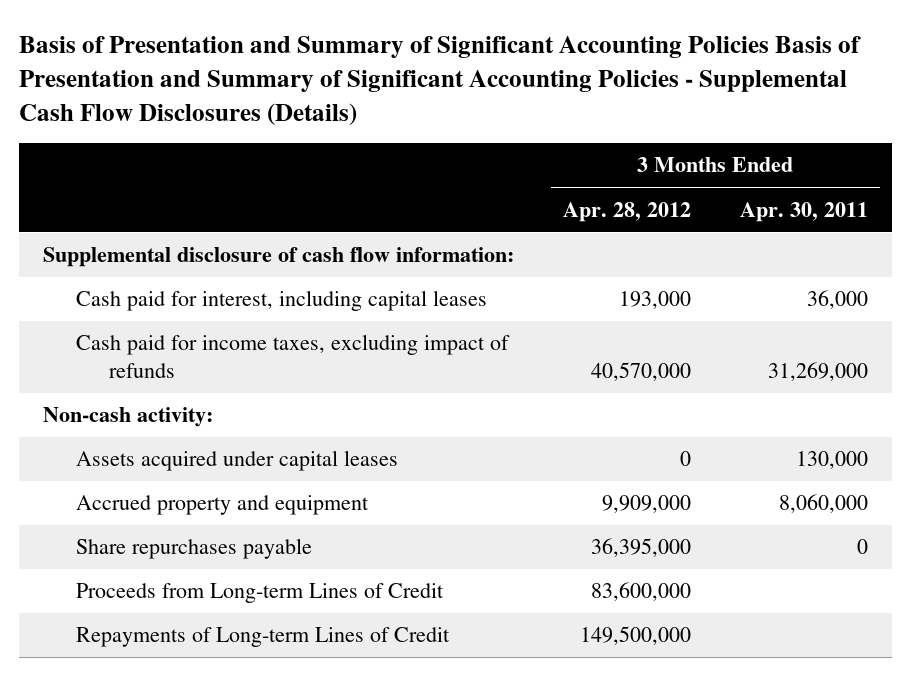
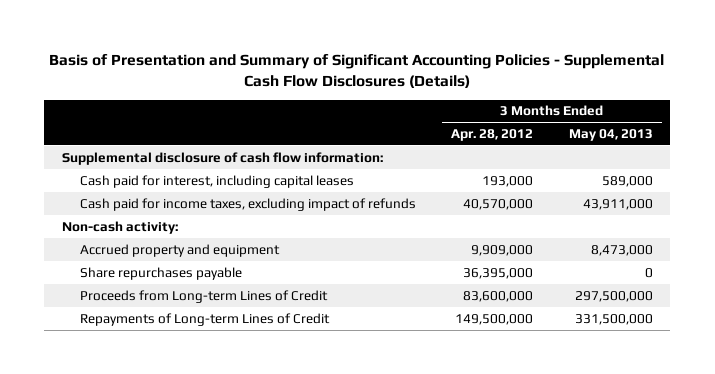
[18,35,861,126] Basis of Presentation and Summary of Significant Accounting Policies Basis of Presentation and Summary of Significant Accounting Policies - Supplemental Cash Flow Disclosures (Details) -> [49,54,665,89] Basis of Presentation and Summary of Significant Accounting Policies - Supplemental Cash Flow Disclosures (Details)
[739,201,868,222] Apr. 30, 2011 -> none
none -> [568,128,653,141] May 04, 2013
[76,450,399,472] Assets acquired under capital leases -> none

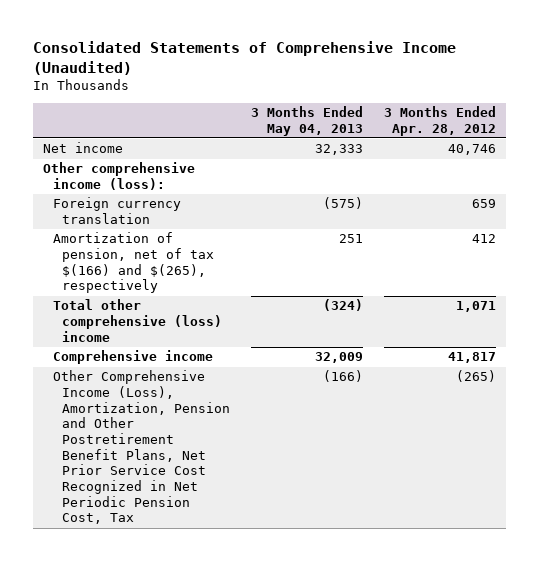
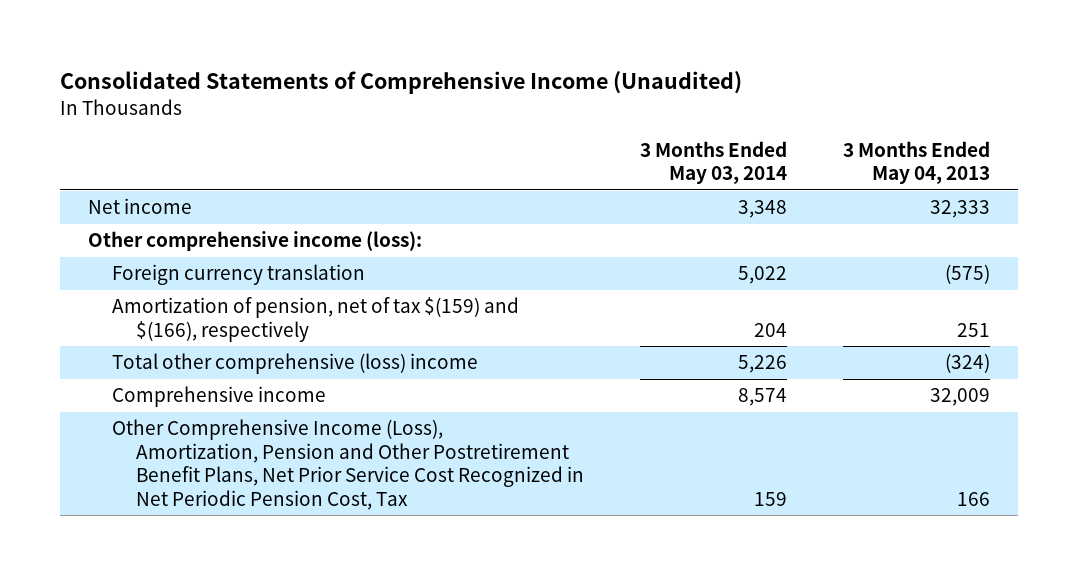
[383,105,496,136] 3 Months Ended Apr. 28, 2012 -> none
none -> [639,140,787,185] 3 Months Ended May 03, 2014
[52,232,214,294] Amortization of pension, net of tax $(166) and $(265), respectively -> [111,297,519,342] Amortization of pension, net of tax $(159) and $(166), respectively
[322,370,363,383] (166) -> [956,491,990,506] 166

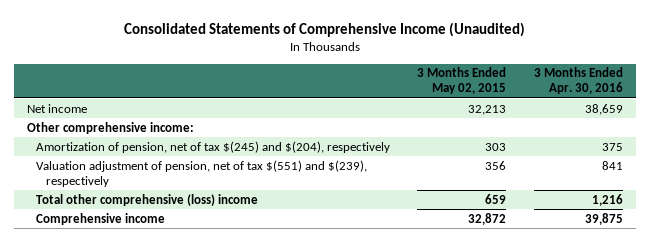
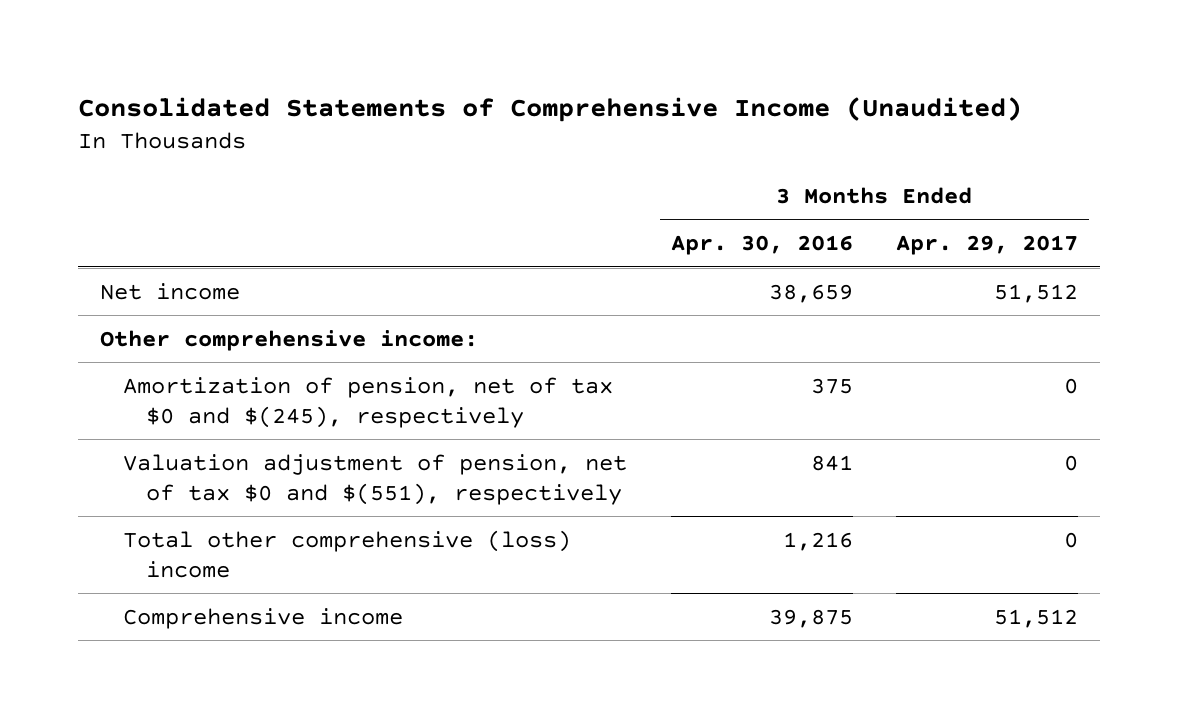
[417,67,507,95] 3 Months Ended May 02, 2015 -> none
none -> [896,235,1079,256] Apr. 29, 2017
[36,140,391,153] Amortization of pension, net of tax $(245) and $(204), respectively -> [123,376,614,428] Amortization of pension, net of tax $0 and $(245), respectively
[36,159,368,187] Valuation adjustment of pension, net of tax $(551) and $(239), respectively -> [123,453,628,505] Valuation adjustment of pension, net of tax $0 and $(551), respectively

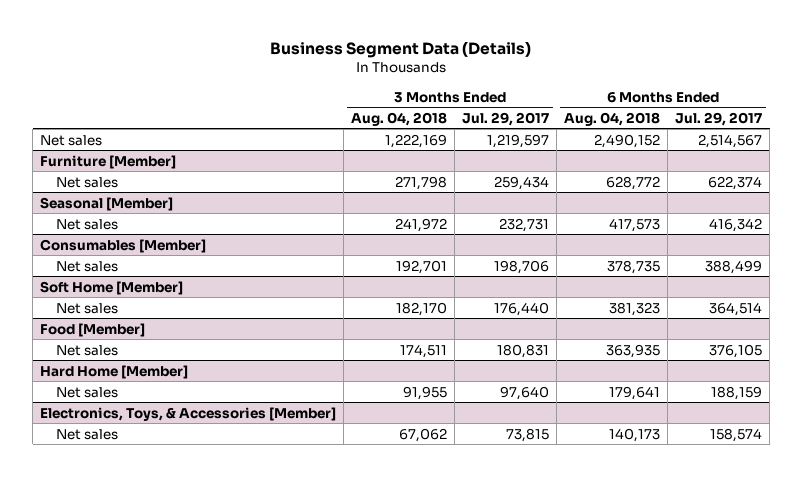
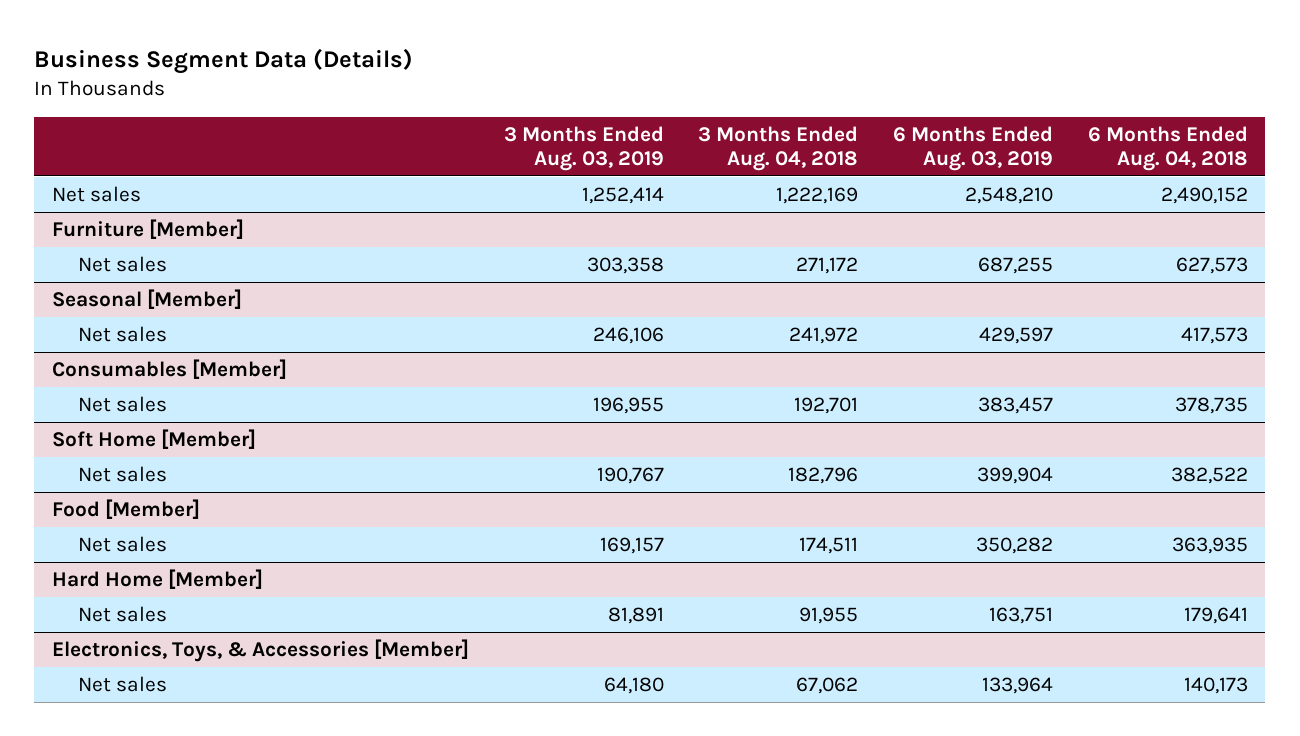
[462,111,550,126] Jul. 29, 2017 -> none
[675,111,763,126] Jul. 29, 2017 -> none
none -> [503,125,664,171] 3 Months Ended Aug. 03, 2019
none -> [893,125,1054,171] 6 Months Ended Aug. 03, 2019
[395,175,448,190] 271,798 -> [796,257,859,275] 271,172
[606,175,661,190] 628,772 -> [1176,257,1249,275] 627,573
[396,301,448,316] 182,170 -> [788,467,859,485] 182,796
[609,301,661,316] 381,323 -> [1171,467,1249,485] 382,522

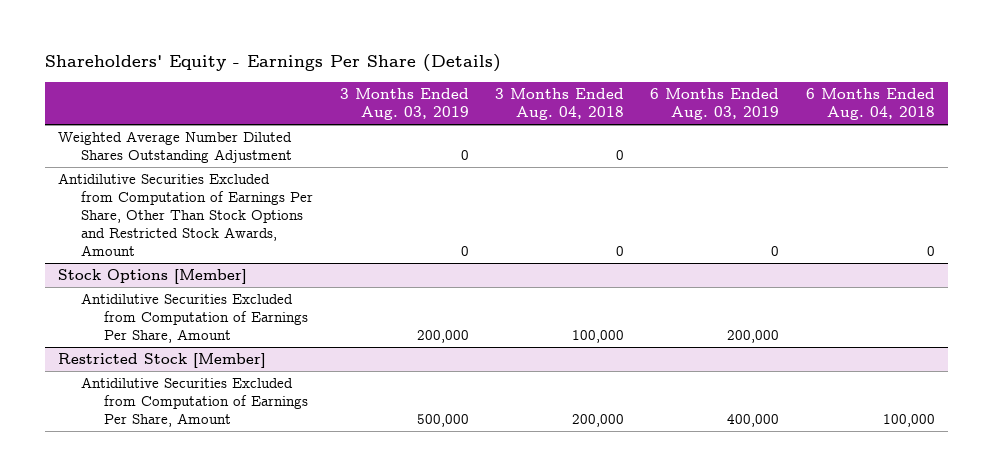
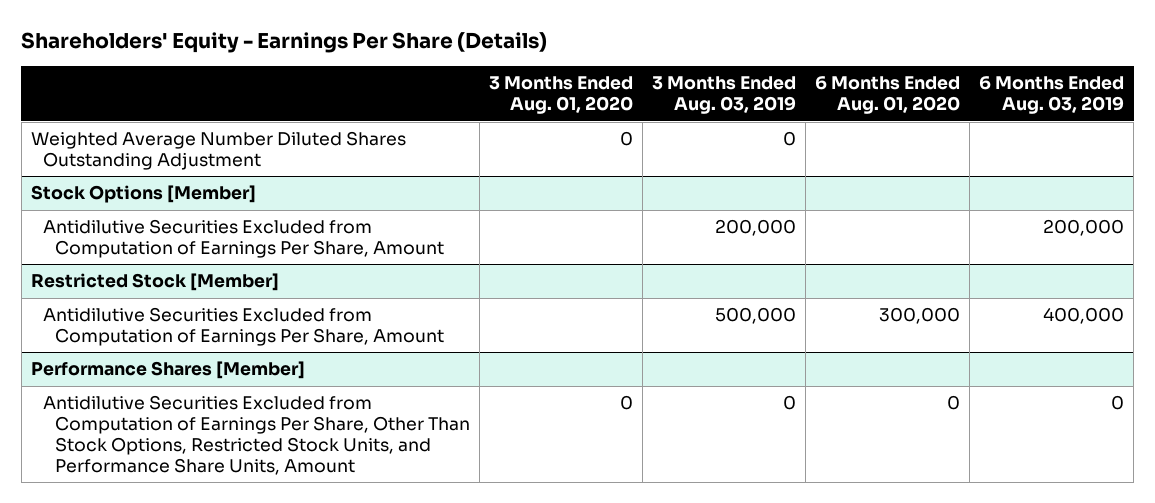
[494,88,624,121] 3 Months Ended Aug. 04, 2018 -> none
[805,88,935,121] 6 Months Ended Aug. 04, 2018 -> none
none -> [489,76,634,115] 3 Months Ended Aug. 01, 2020
none -> [815,76,961,115] 6 Months Ended Aug. 01, 2020
[57,173,314,256] Antidilutive Securities Excluded from Computation of Earnings Per Share, Other Than Stock Options and Restricted Stock Awards, Amount -> none
none -> [30,361,305,380] Performance Shares [Member]
none -> [42,395,471,475] Antidilutive Securities Excluded from Computation of Earnings Per Share, Other Than Stock Options, Restricted Stock Units, and Performance Share Units, Amount

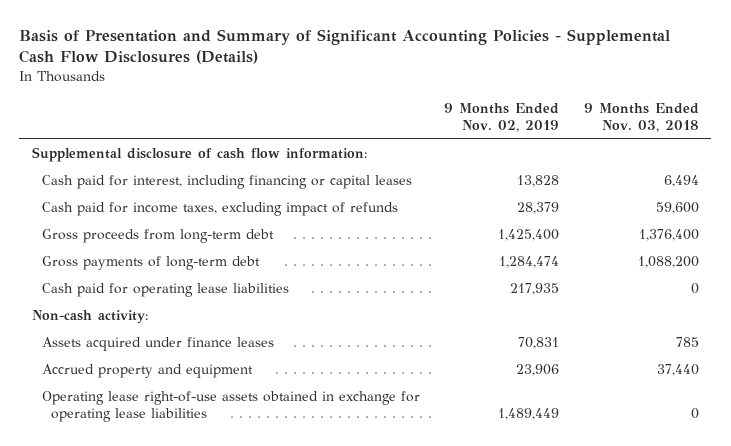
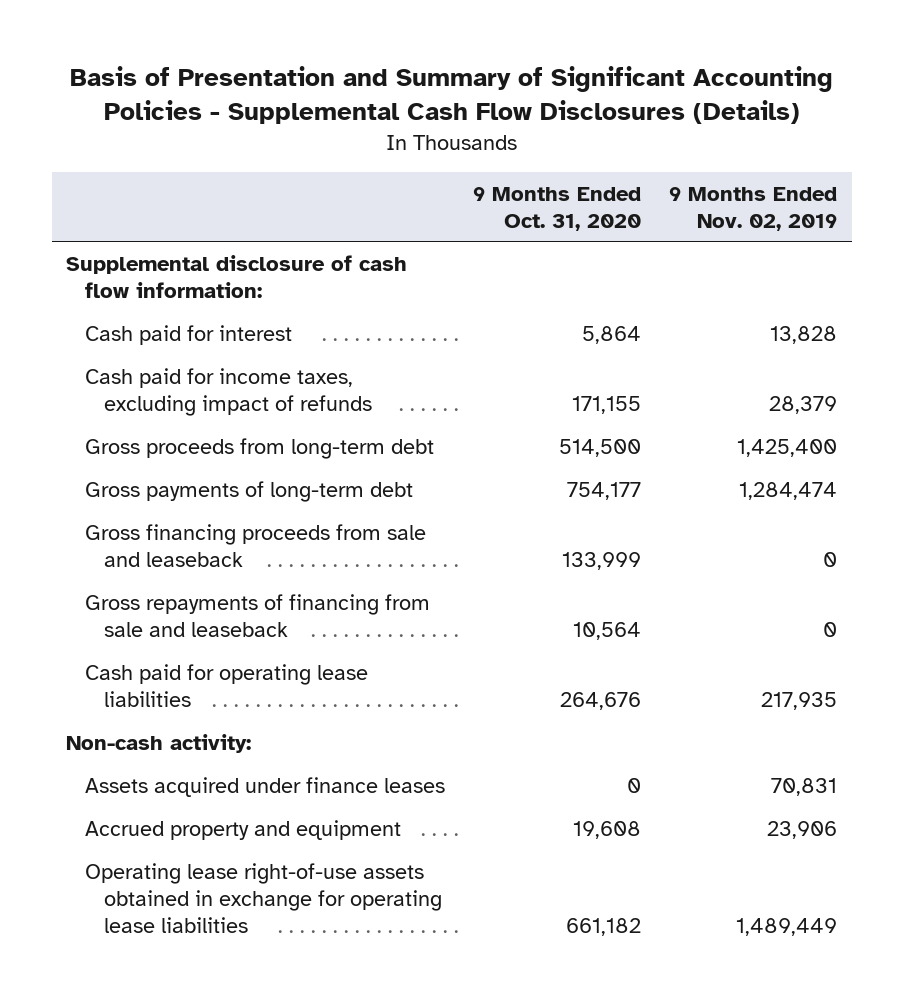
[583,102,699,132] 9 Months Ended Nov. 03, 2018 -> none
none -> [473,186,642,231] 9 Months Ended Oct. 31, 2020
[41,175,412,190] Cash paid for interest, including financing or capital leases -> [84,324,292,345] Cash paid for interest
none -> [84,523,426,567] Gross financing proceeds from sale and leaseback
none -> [84,593,430,637] Gross repayments of financing from sale and leaseback

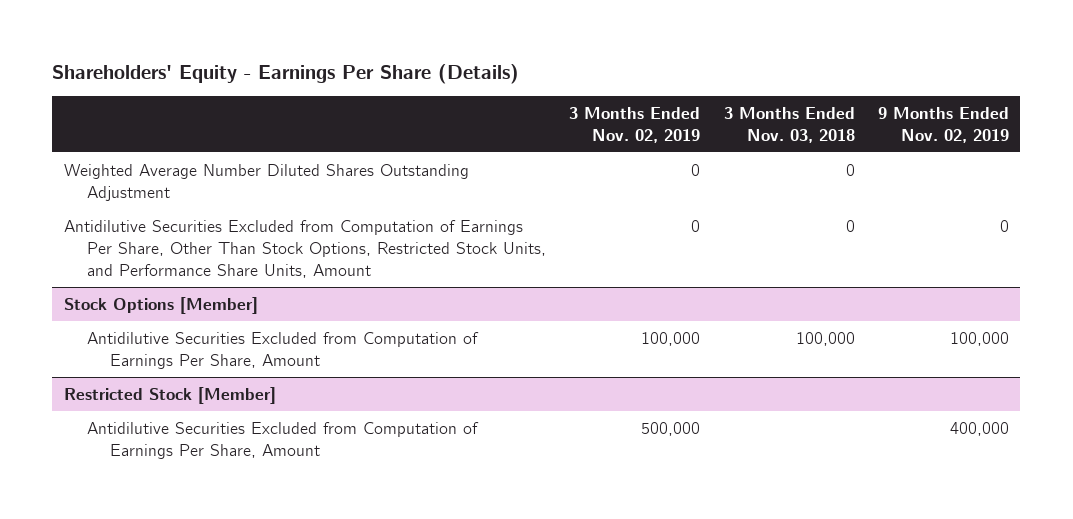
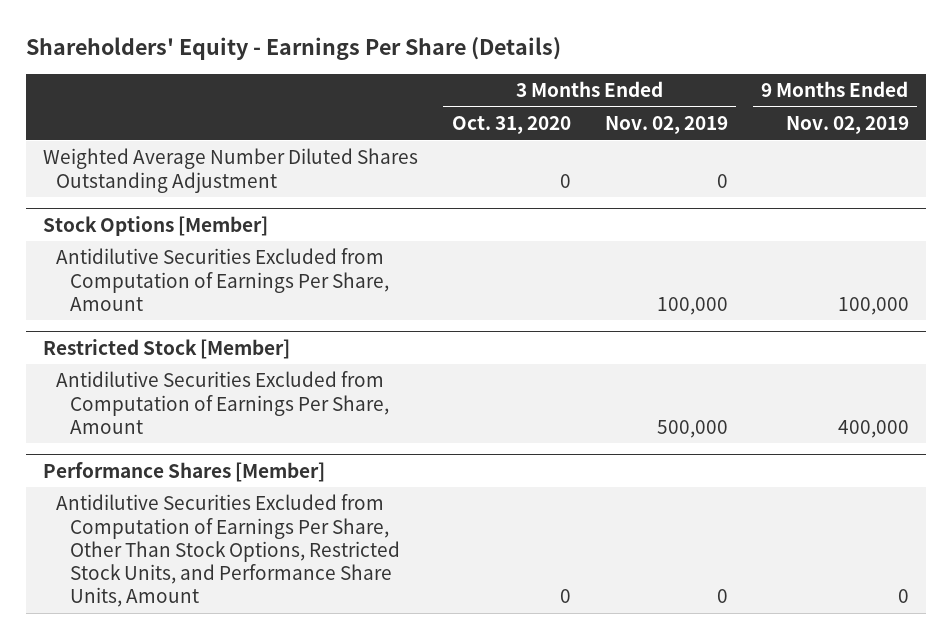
[723,106,855,143] 3 Months Ended Nov. 03, 2018 -> none
none -> [451,116,571,135] Oct. 31, 2020
[64,219,547,278] Antidilutive Securities Excluded from Computation of Earnings Per Share, Other Than Stock Options, Restricted Stock Units, and Performance Share Units, Amount -> none
none -> [42,461,325,482] Performance Shares [Member]
none -> [56,494,400,608] Antidilutive Securities Excluded from Computation of Earnings Per Share, Other Than Stock Options, Restricted Stock Units, and Performance Share Units, Amount

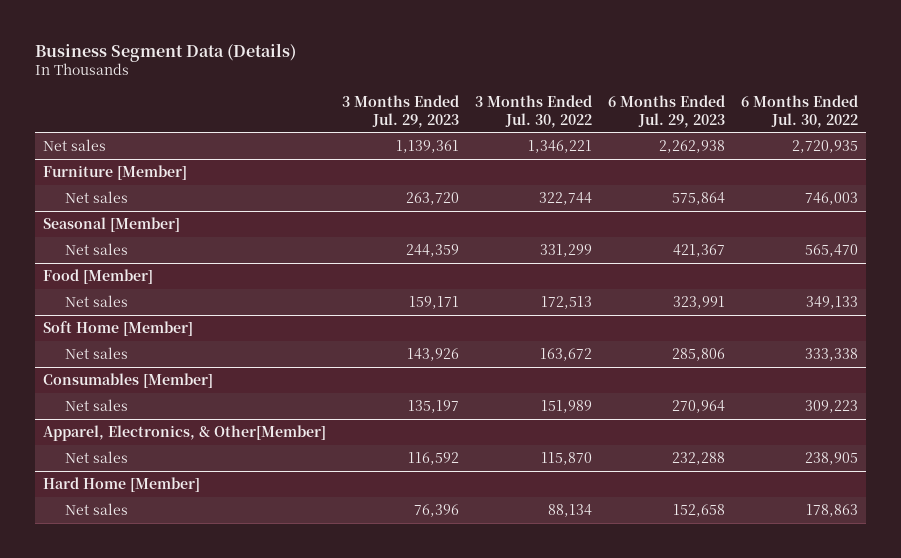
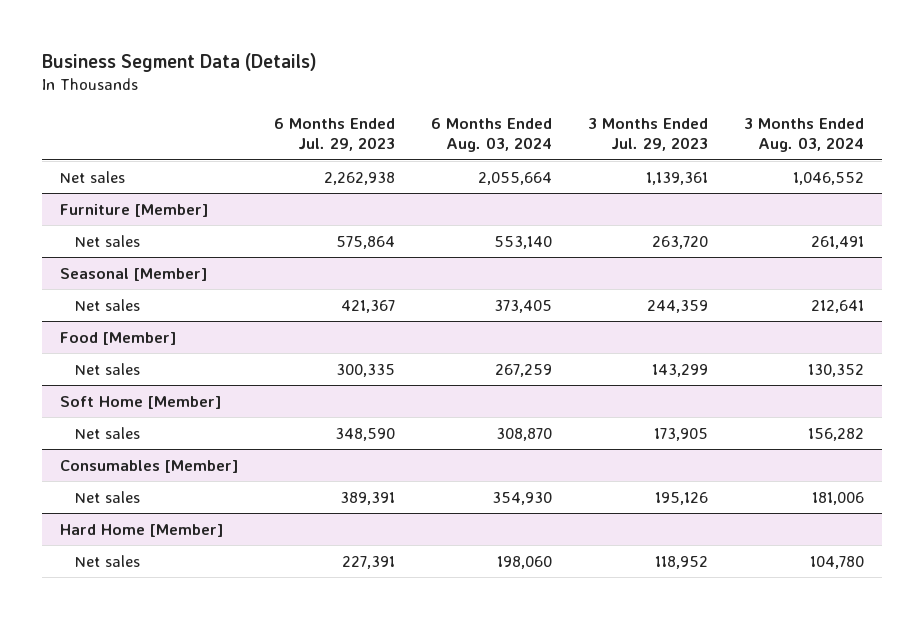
[475,95,593,128] 3 Months Ended Jul. 30, 2022 -> none
[741,95,859,128] 6 Months Ended Jul. 30, 2022 -> none
none -> [430,117,552,153] 6 Months Ended Aug. 03, 2024
none -> [743,117,864,153] 3 Months Ended Aug. 03, 2024
[409,295,460,309] 159,171 -> [651,363,708,377] 143,299
[673,295,726,309] 323,991 -> [335,363,395,377] 300,335
[407,347,460,361] 143,926 -> [653,427,708,441] 173,905
[672,347,726,361] 285,806 -> [334,427,395,441] 348,590
[43,424,327,441] Apparel, Electronics, & Other[Member] -> none
[64,450,128,463] Net sales -> none
[408,399,460,413] 135,197 -> [654,491,708,505] 195,126
[672,399,726,413] 270,964 -> [339,491,395,505] 389,391
[414,503,460,517] 76,396 -> [654,555,708,569] 118,952
[673,503,726,517] 152,658 -> [341,555,395,569] 227,391

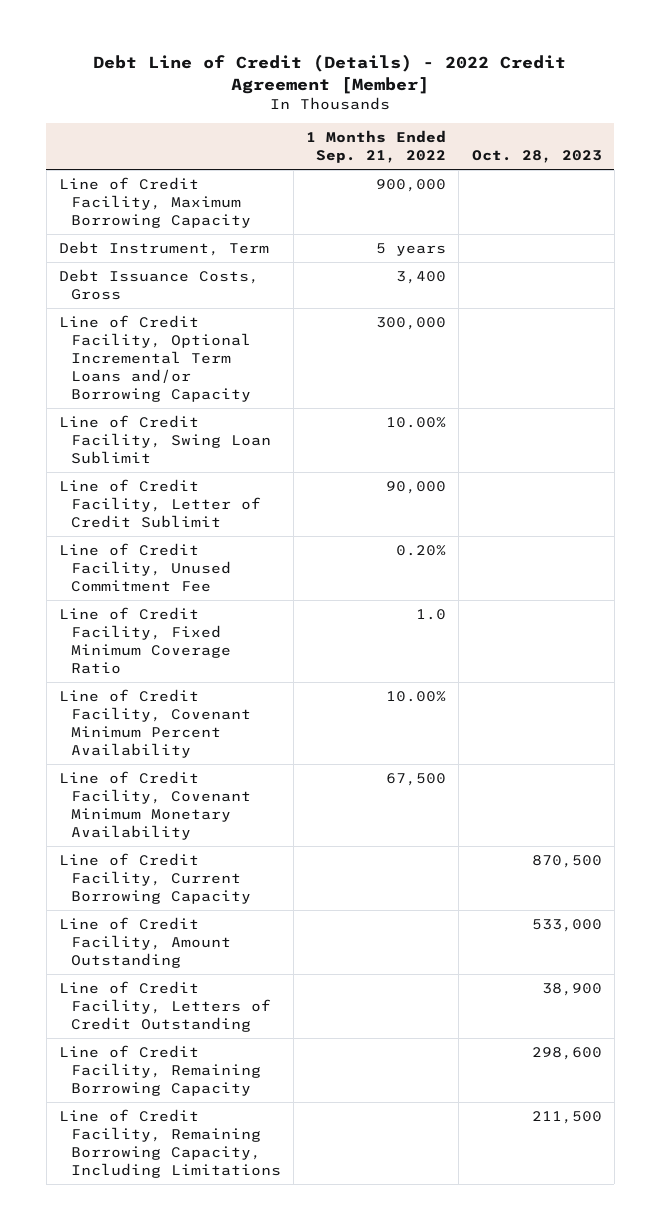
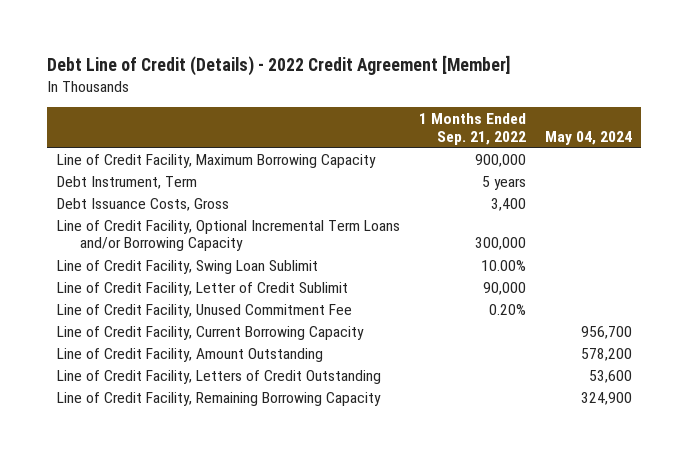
[471,150,602,164] Oct. 28, 2023 -> none
none -> [544,130,632,145] May 04, 2024
[59,606,232,675] Line of Credit Facility, Fixed Minimum Coverage Ratio -> none
[59,688,252,759] Line of Credit Facility, Covenant Minimum Percent Availability -> none
[59,770,252,841] Line of Credit Facility, Covenant Minimum Monetary Availability -> none
[59,1108,282,1179] Line of Credit Facility, Remaining Borrowing Capacity, Including Limitations -> none

